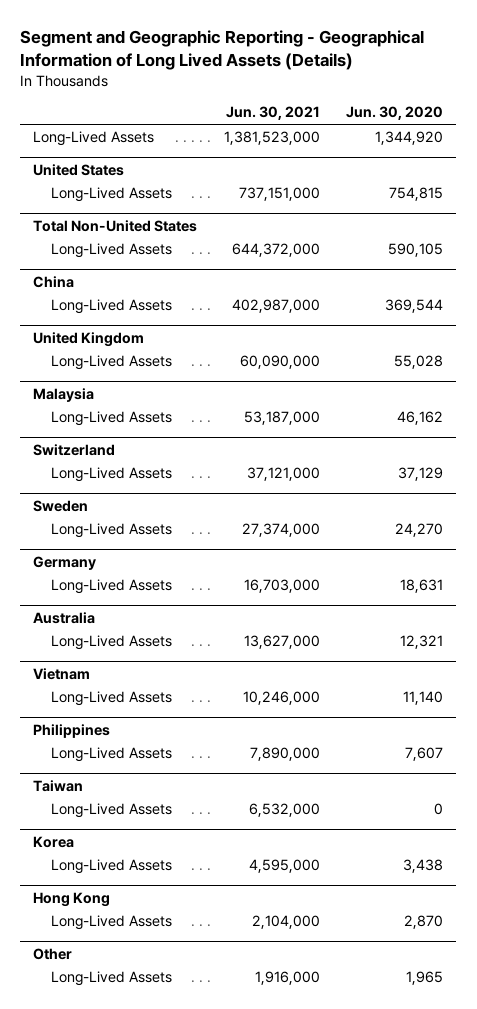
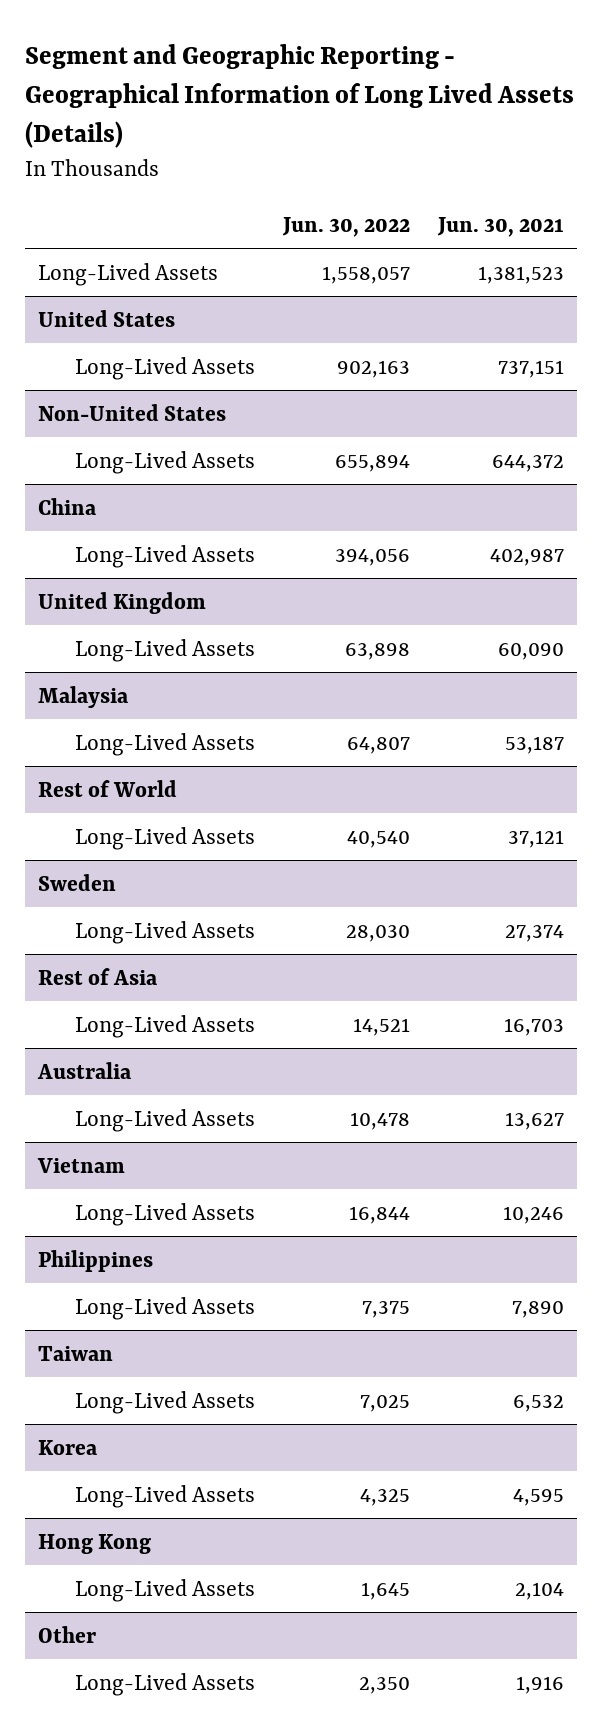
[346,106,444,121] Jun. 30, 2020 -> none
none -> [281,217,410,238] Jun. 30, 2022
[223,131,320,146] 1,381,523,000 -> [477,265,564,284] 1,381,523
[238,187,320,202] 737,151,000 -> [497,359,564,378] 737,151
[33,219,198,232] Total Non-United States -> [38,403,227,421] Non-United States
[231,243,320,258] 644,372,000 -> [491,454,564,472] 644,372
[231,299,320,314] 402,987,000 -> [489,548,564,566] 402,987
[239,355,320,370] 60,090,000 -> [497,642,564,660] 60,090
[243,411,320,426] 53,187,000 -> [504,735,564,754] 53,187
[33,443,116,456] Switzerland -> [38,779,178,797] Rest of World
[246,467,320,482] 37,121,000 -> [507,829,564,848] 37,121
[241,523,320,538] 27,374,000 -> [504,924,564,942] 27,374
[33,555,97,570] Germany -> [38,967,159,985] Rest of Asia
[243,579,320,594] 16,703,000 -> [503,1017,564,1036] 16,703
[243,635,320,650] 13,627,000 -> [504,1111,564,1130] 13,627
[242,691,320,706] 10,246,000 -> [502,1205,564,1224] 10,246
[249,747,320,762] 7,890,000 -> [511,1300,564,1318] 7,890
[248,803,320,818] 6,532,000 -> [512,1394,564,1412] 6,532
[248,859,320,874] 4,595,000 -> [512,1488,564,1506] 4,595
[251,915,320,930] 2,104,000 -> [514,1581,564,1600] 2,104
[254,971,320,986] 1,916,000 -> [515,1675,564,1694] 1,916

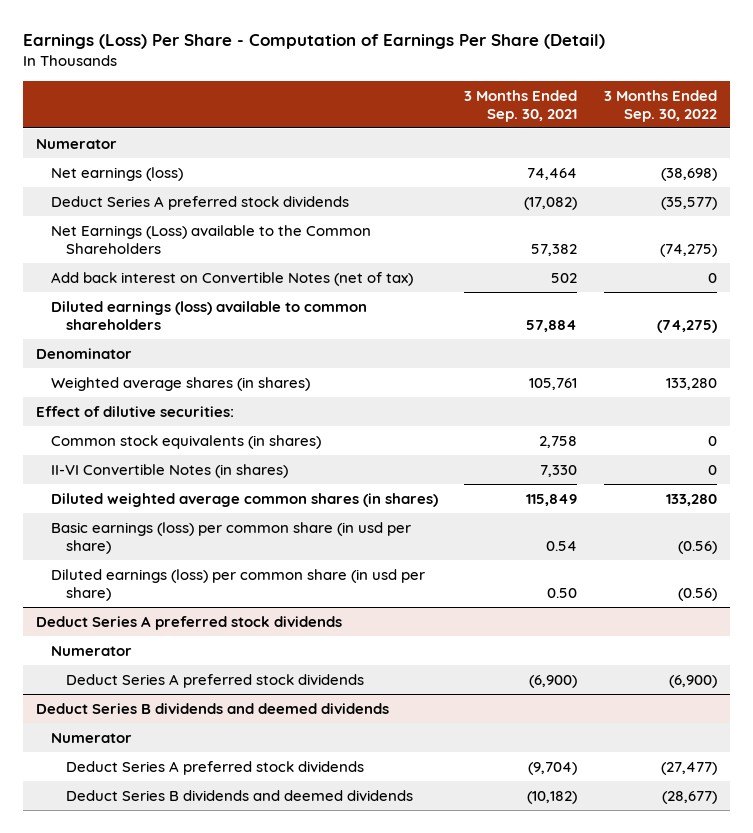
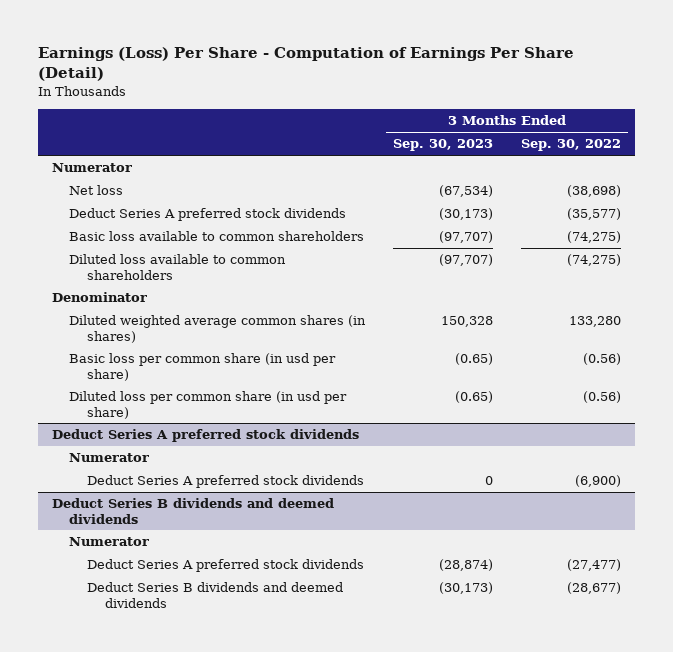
[464,89,578,122] 3 Months Ended Sep. 30, 2021 -> none
none -> [393,139,494,152] Sep. 30, 2023
[51,166,184,181] Net earnings (loss) -> [69,185,124,196] Net loss
[51,271,414,286] Add back interest on Convertible Notes (net of tax) -> none
[51,224,372,255] Net Earnings (Loss) available to the Common Shareholders -> [69,231,365,242] Basic loss available to common shareholders
[51,300,368,331] Diluted earnings (loss) available to common shareholders -> [69,254,287,280] Diluted loss available to common shareholders
[51,376,311,391] Weighted average shares (in shares) -> none
[36,405,235,417] Effect of dilutive securities: -> none
[51,434,322,449] Common stock equivalents (in shares) -> none
[51,463,289,478] II-VI Convertible Notes (in shares) -> none
[51,521,412,555] Basic earnings (loss) per common share (in usd per share) -> [69,353,337,381] Basic loss per common share (in usd per share)
[51,568,426,602] Diluted earnings (loss) per common share (in usd per share) -> [69,391,348,419] Diluted loss per common share (in usd per share)

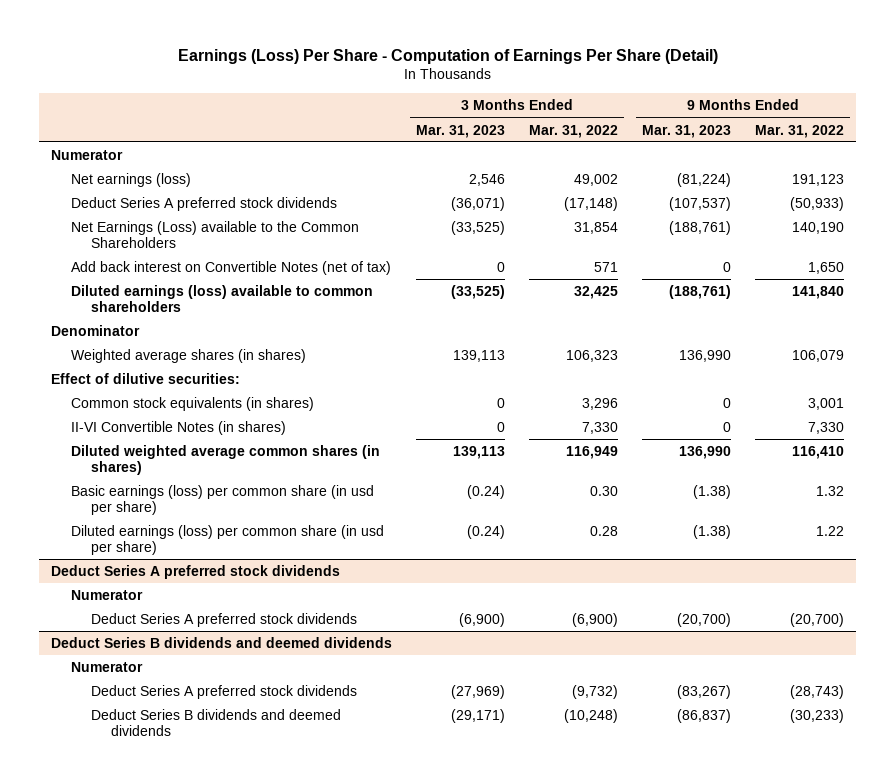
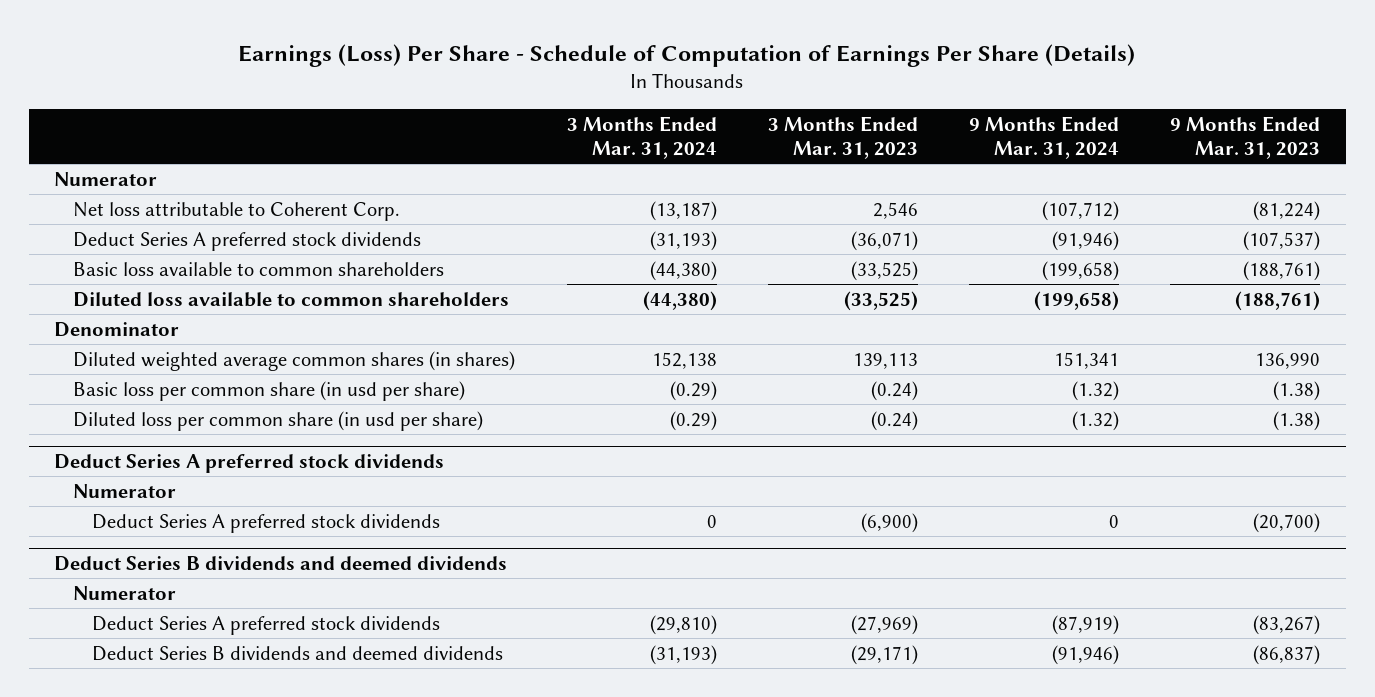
[177,48,718,64] Earnings (Loss) Per Share - Computation of Earnings Per Share (Detail) -> [238,43,1136,67] Earnings (Loss) Per Share - Schedule of Computation of Earnings Per Share (Details)
[529,124,619,138] Mar. 31, 2022 -> none
[755,124,845,138] Mar. 31, 2022 -> none
none -> [566,115,717,159] 3 Months Ended Mar. 31, 2024
none -> [969,115,1120,159] 9 Months Ended Mar. 31, 2024
[70,172,191,187] Net earnings (loss) -> [73,201,401,221] Net loss attributable to Coherent Corp.
[70,260,391,275] Add back interest on Convertible Notes (net of tax) -> none
[70,220,359,248] Net Earnings (Loss) available to the Common Shareholders -> [73,261,445,276] Basic loss available to common shareholders
[70,284,373,312] Diluted earnings (loss) available to common shareholders -> [73,291,510,307] Diluted loss available to common shareholders
[70,348,306,363] Weighted average shares (in shares) -> none
[51,372,241,384] Effect of dilutive securities: -> none
[70,396,314,411] Common stock equivalents (in shares) -> none
[70,420,286,435] II-VI Convertible Notes (in shares) -> none
[70,484,374,515] Basic earnings (loss) per common share (in usd per share) -> [73,380,466,401] Basic loss per common share (in usd per share)
[70,524,384,555] Diluted earnings (loss) per common share (in usd per share) -> [73,410,484,431] Diluted loss per common share (in usd per share)

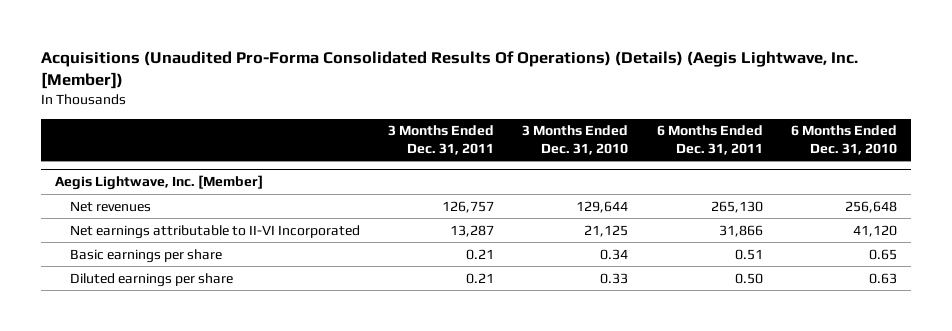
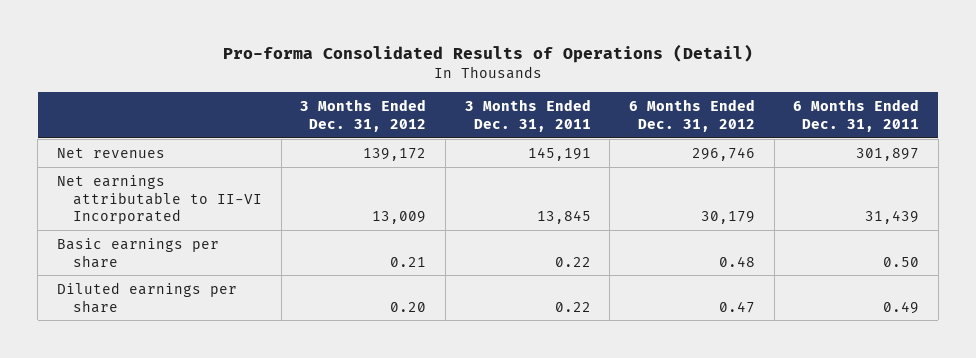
[40,51,858,90] Acquisitions (Unaudited Pro-Forma Consolidated Results Of Operations) (Details) (Aegis Lightwave, Inc. [Member]) -> [222,44,753,64] Pro-forma Consolidated Results of Operations (Detail)
[522,125,629,155] 3 Months Ended Dec. 31, 2010 -> none
[790,125,897,155] 6 Months Ended Dec. 31, 2010 -> none
none -> [300,99,427,132] 3 Months Ended Dec. 31, 2012
none -> [628,99,755,132] 6 Months Ended Dec. 31, 2012
[55,175,264,191] Aegis Lightwave, Inc. [Member] -> none
[442,200,495,213] 126,757 -> [527,146,591,161] 145,191
[710,200,763,213] 265,130 -> [856,147,920,161] 301,897
[450,224,495,237] 13,287 -> [536,210,591,225] 13,845
[718,224,763,237] 31,866 -> [865,210,920,225] 31,439
[466,248,495,260] 0.21 -> [554,256,591,267] 0.22
[734,248,763,260] 0.51 -> [883,256,920,267] 0.50
[466,272,495,284] 0.21 -> [554,301,591,312] 0.22
[734,272,763,284] 0.50 -> [883,300,920,314] 0.49

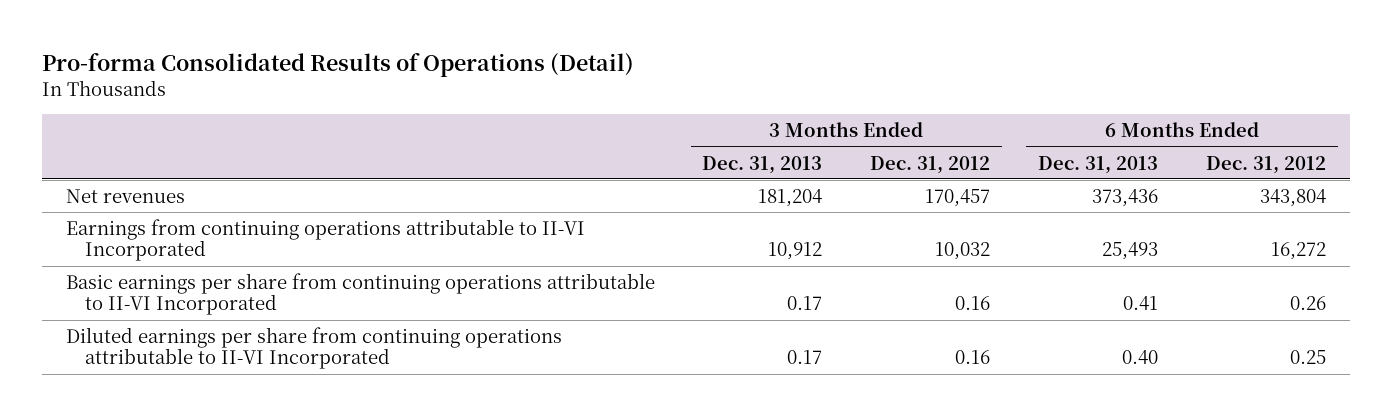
[464,99,591,132] 3 Months Ended Dec. 31, 2011 -> none
[793,99,920,132] 6 Months Ended Dec. 31, 2011 -> none
none -> [702,155,823,174] Dec. 31, 2013
none -> [1038,155,1159,174] Dec. 31, 2013
[363,147,427,161] 139,172 -> [925,188,991,207] 170,457
[691,146,755,161] 296,746 -> [1259,188,1326,207] 343,804
[56,174,263,225] Net earnings attributable to II-VI Incorporated -> [65,218,585,262] Earnings from continuing operations attributable to II-VI Incorporated
[372,211,427,225] 13,009 -> [935,242,991,261] 10,032
[700,211,755,225] 30,179 -> [1270,242,1326,261] 16,272
[56,237,219,268] Basic earnings per share -> [65,272,655,316] Basic earnings per share from continuing operations attributable to II-VI Incorporated
[390,256,427,267] 0.21 -> [955,296,991,311] 0.16
[718,255,755,267] 0.48 -> [1289,296,1326,311] 0.26
[56,281,237,313] Diluted earnings per share -> [65,326,562,370] Diluted earnings per share from continuing operations attributable to II-VI Incorporated
[390,301,427,312] 0.20 -> [955,350,991,365] 0.16
[718,300,755,313] 0.47 -> [1289,350,1326,365] 0.25

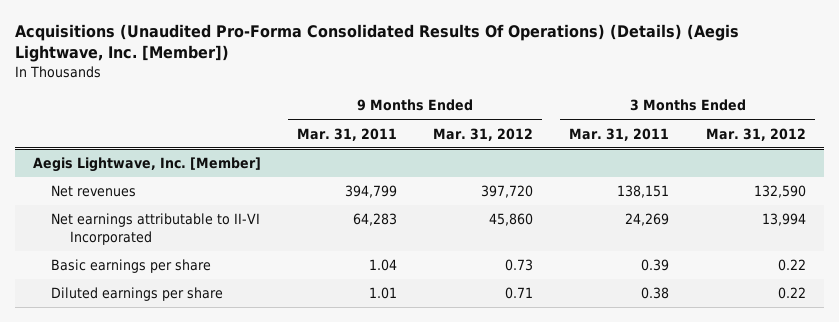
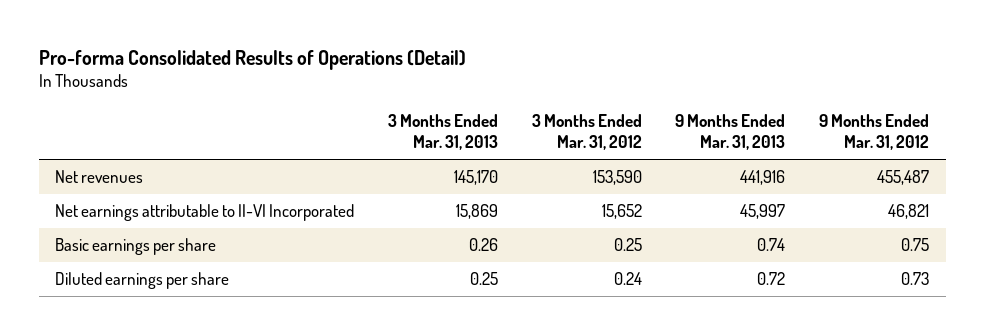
[14,23,739,63] Acquisitions (Unaudited Pro-Forma Consolidated Results Of Operations) (Details) (Aegis Lightwave, Inc. [Member]) -> [38,49,466,70] Pro-forma Consolidated Results of Operations (Detail)
[297,127,398,141] Mar. 31, 2011 -> none
[569,127,670,141] Mar. 31, 2011 -> none
none -> [388,114,499,151] 3 Months Ended Mar. 31, 2013
none -> [675,114,786,151] 9 Months Ended Mar. 31, 2013
[32,157,261,173] Aegis Lightwave, Inc. [Member] -> none
[481,185,534,199] 397,720 -> [876,170,929,186] 455,487
[753,185,806,199] 132,590 -> [592,170,642,186] 153,590
[489,213,534,227] 45,860 -> [887,204,929,220] 46,821
[761,213,806,227] 13,994 -> [601,204,642,220] 15,652
[505,259,534,272] 0.73 -> [900,238,929,252] 0.75
[777,259,806,272] 0.22 -> [613,238,642,252] 0.25
[505,287,534,300] 0.71 -> [900,272,929,286] 0.73
[777,287,806,300] 0.22 -> [613,272,642,286] 0.24

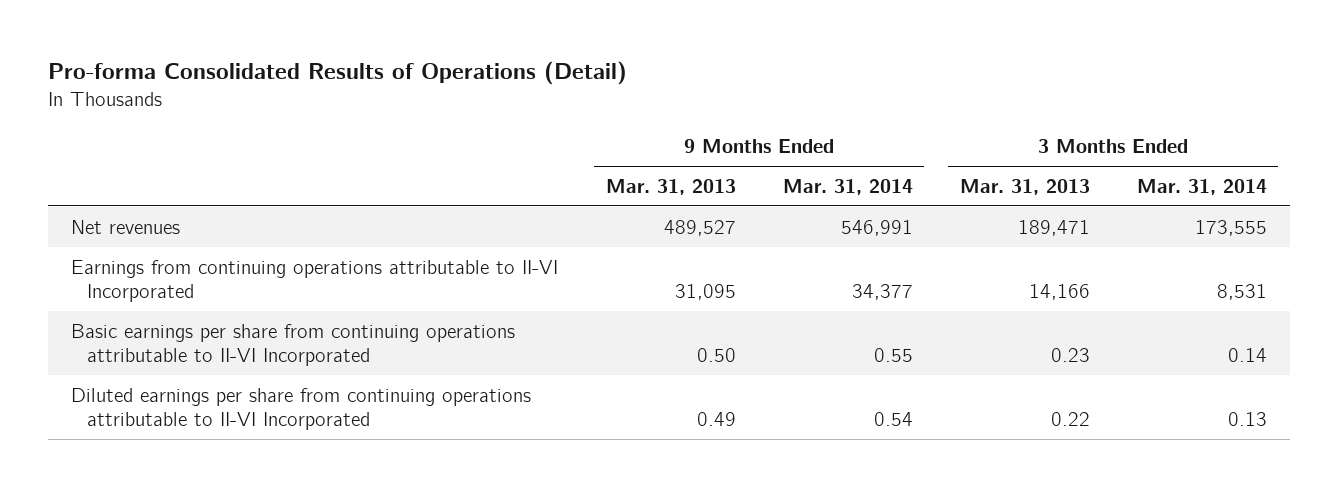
[531,114,642,151] 3 Months Ended Mar. 31, 2012 -> none
[818,114,929,151] 9 Months Ended Mar. 31, 2012 -> none
none -> [782,179,913,196] Mar. 31, 2014
none -> [1136,179,1267,196] Mar. 31, 2014
[454,170,499,186] 145,170 -> [1017,219,1090,236] 189,471
[740,170,786,186] 441,916 -> [663,219,736,236] 489,527
[55,204,355,222] Net earnings attributable to II-VI Incorporated -> [71,259,559,303] Earnings from continuing operations attributable to II-VI Incorporated
[456,204,499,220] 15,869 -> [1028,284,1090,301] 14,166
[740,204,786,220] 45,997 -> [674,284,736,301] 31,095
[55,238,217,256] Basic earnings per share -> [71,323,516,367] Basic earnings per share from continuing operations attributable to II-VI Incorporated
[469,238,499,252] 0.26 -> [1050,348,1090,363] 0.23
[757,238,786,252] 0.74 -> [696,348,736,363] 0.50
[55,272,230,290] Diluted earnings per share -> [71,387,532,431] Diluted earnings per share from continuing operations attributable to II-VI Incorporated
[470,272,499,286] 0.25 -> [1050,412,1090,427] 0.22
[757,272,786,286] 0.72 -> [696,412,736,427] 0.49

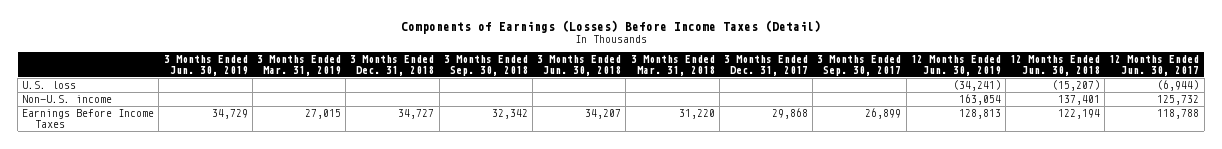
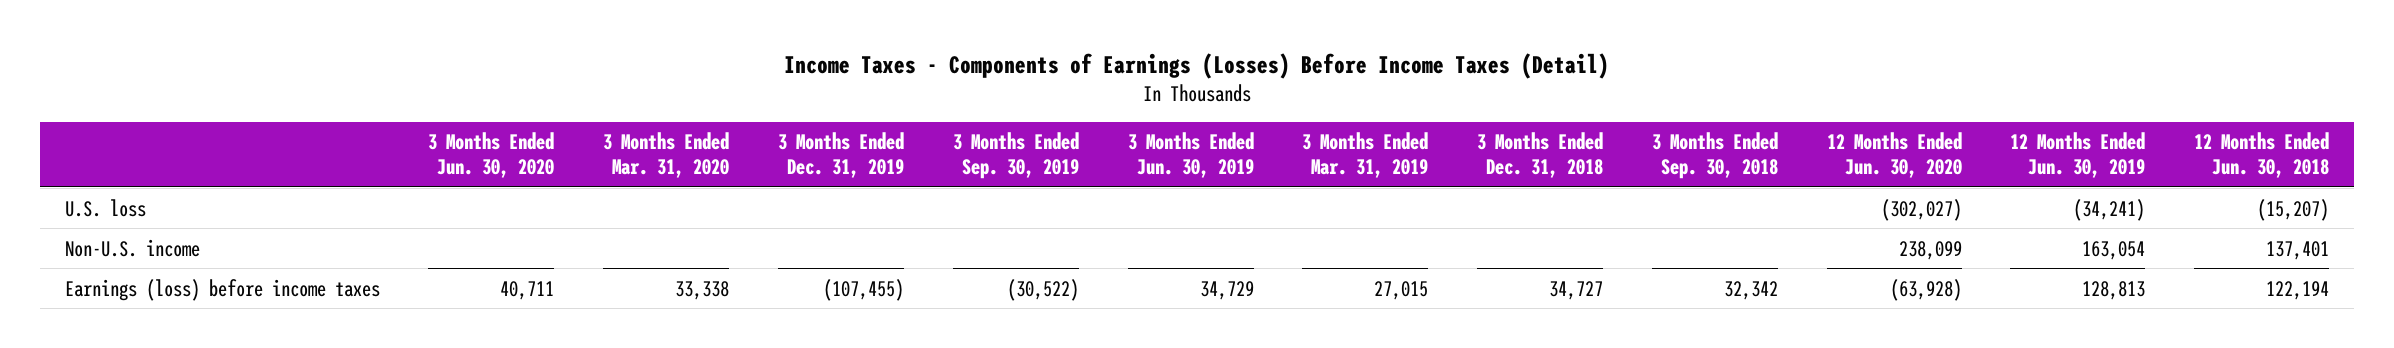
[400,20,821,35] Components of Earnings (Losses) Before Income Taxes (Detail) -> [783,52,1609,79] Income Taxes - Components of Earnings (Losses) Before Income Taxes (Detail)
[537,54,622,76] 3 Months Ended Jun. 30, 2018 -> none
[630,54,715,76] 3 Months Ended Mar. 31, 2018 -> none
[723,54,808,76] 3 Months Ended Dec. 31, 2017 -> none
[817,54,902,76] 3 Months Ended Sep. 30, 2017 -> none
[1109,54,1200,76] 12 Months Ended Jun. 30, 2017 -> none
none -> [428,132,555,178] 3 Months Ended Jun. 30, 2020
none -> [603,132,730,178] 3 Months Ended Mar. 31, 2020
none -> [777,132,904,178] 3 Months Ended Dec. 31, 2019
none -> [952,132,1079,179] 3 Months Ended Sep. 30, 2019
none -> [1826,132,1962,178] 12 Months Ended Jun. 30, 2020
[22,108,155,129] Earnings Before Income Taxes -> [64,278,380,301] Earnings (loss) before income taxes

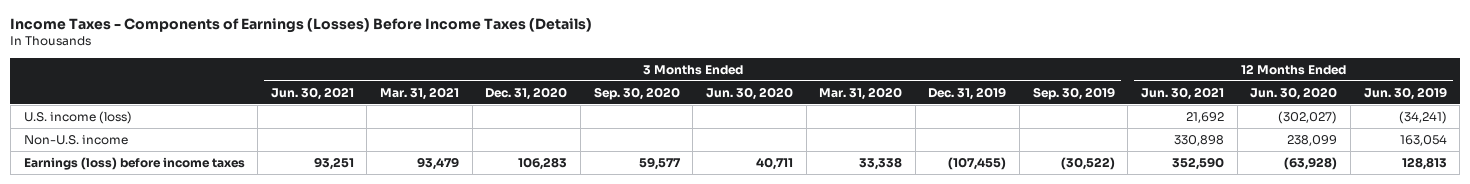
[783,52,1609,79] Income Taxes - Components of Earnings (Losses) Before Income Taxes (Detail) -> [10,18,593,34] Income Taxes - Components of Earnings (Losses) Before Income Taxes (Details)
[1127,132,1254,178] 3 Months Ended Jun. 30, 2019 -> none
[1302,132,1429,178] 3 Months Ended Mar. 31, 2019 -> none
[1477,132,1604,178] 3 Months Ended Dec. 31, 2018 -> none
[1651,132,1778,179] 3 Months Ended Sep. 30, 2018 -> none
[2194,132,2330,178] 12 Months Ended Jun. 30, 2018 -> none
none -> [270,86,354,100] Jun. 30, 2021
none -> [380,86,460,100] Mar. 31, 2021
none -> [485,86,568,100] Dec. 31, 2020
none -> [593,86,680,100] Sep. 30, 2020
none -> [1140,86,1224,100] Jun. 30, 2021
[64,198,146,217] U.S. loss -> [23,110,132,124] U.S. income (loss)

